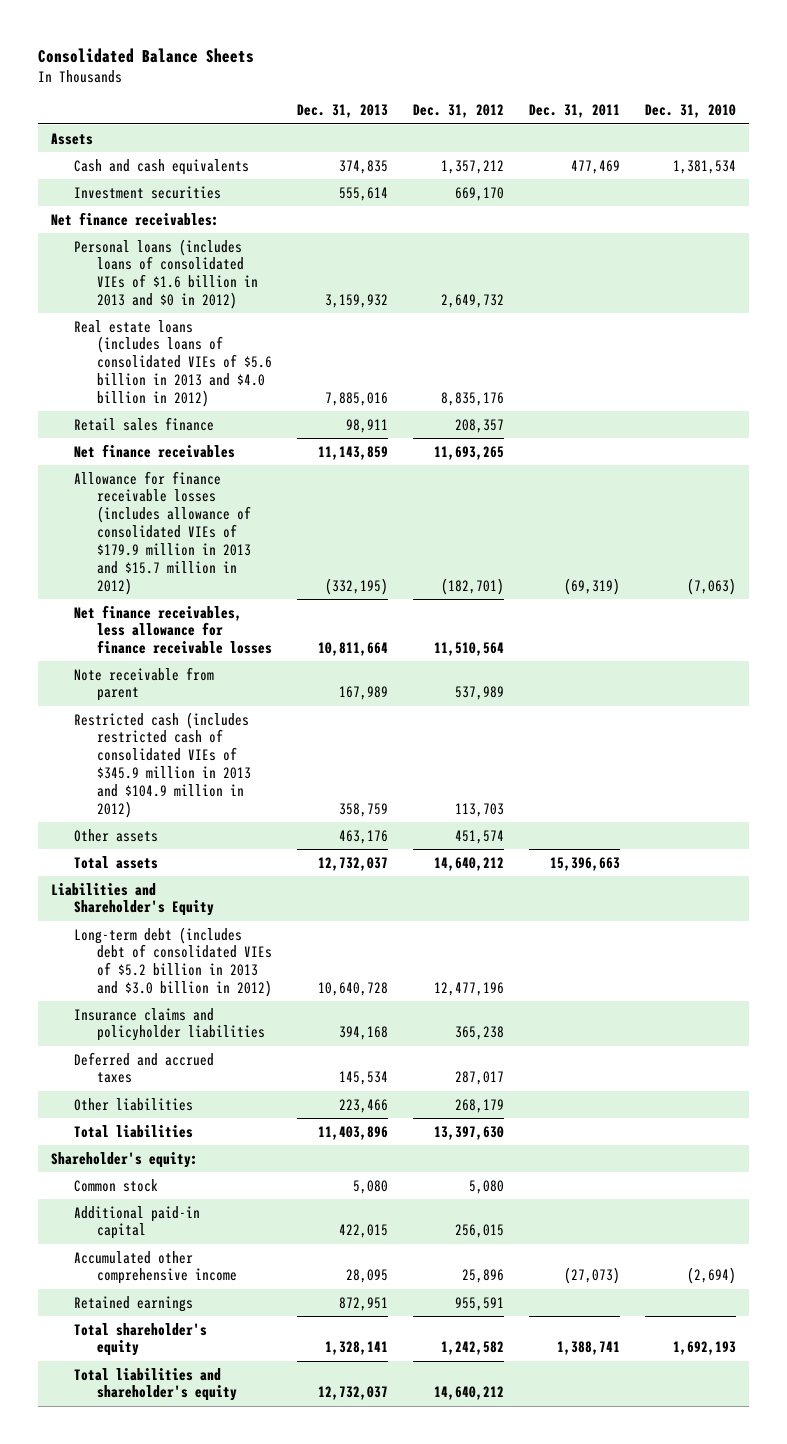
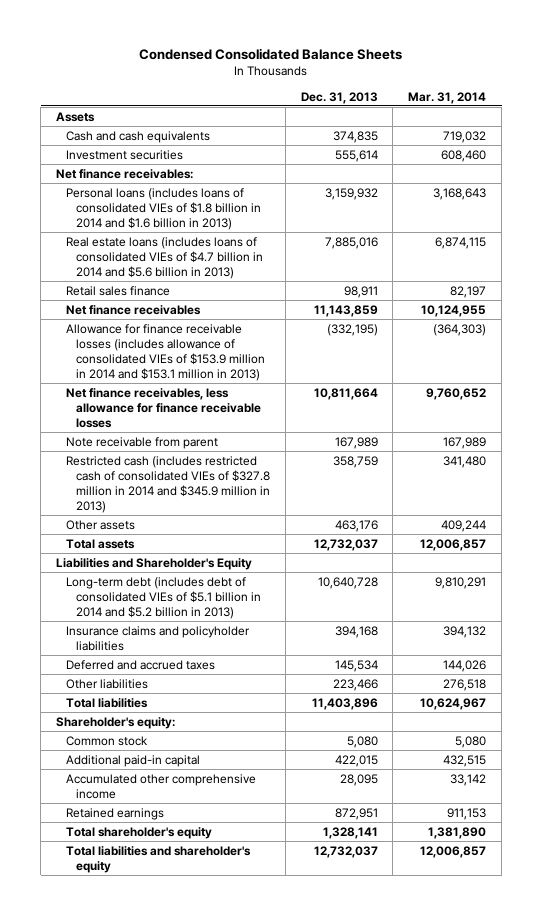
[38,47,255,63] Consolidated Balance Sheets -> [139,48,403,61] Condensed Consolidated Balance Sheets
[413,104,505,119] Dec. 31, 2012 -> none
[529,104,621,119] Dec. 31, 2011 -> none
[645,104,737,119] Dec. 31, 2010 -> none
none -> [408,91,487,104] Mar. 31, 2014
[74,238,259,310] Personal loans (includes loans of consolidated VIEs of $1.6 billion in 2013 and $0 in 2012) -> [66,187,262,230] Personal loans (includes loans of consolidated VIEs of $1.8 billion in 2014 and $1.6 billion in 2013)
[74,319,273,408] Real estate loans (includes loans of consolidated VIEs of $5.6 billion in 2013 and $4.0 billion in 2012) -> [66,236,264,279] Real estate loans (includes loans of consolidated VIEs of $4.7 billion in 2014 and $5.6 billion in 2013)
[74,470,252,595] Allowance for finance receivable losses (includes allowance of consolidated VIEs of $179.9 million in 2013 and $15.7 million in 2012) -> [66,323,266,381] Allowance for finance receivable losses (includes allowance of consolidated VIEs of $153.9 million in 2014 and $153.1 million in 2013)
[74,711,252,818] Restricted cash (includes restricted cash of consolidated VIEs of $345.9 million in 2013 and $104.9 million in 2012) -> [66,455,271,513] Restricted cash (includes restricted cash of consolidated VIEs of $327.8 million in 2014 and $345.9 million in 2013)
[74,926,273,998] Long-term debt (includes debt of consolidated VIEs of $5.2 billion in 2013 and $3.0 billion in 2012) -> [66,576,262,619] Long-term debt (includes debt of consolidated VIEs of $5.1 billion in 2014 and $5.2 billion in 2013)

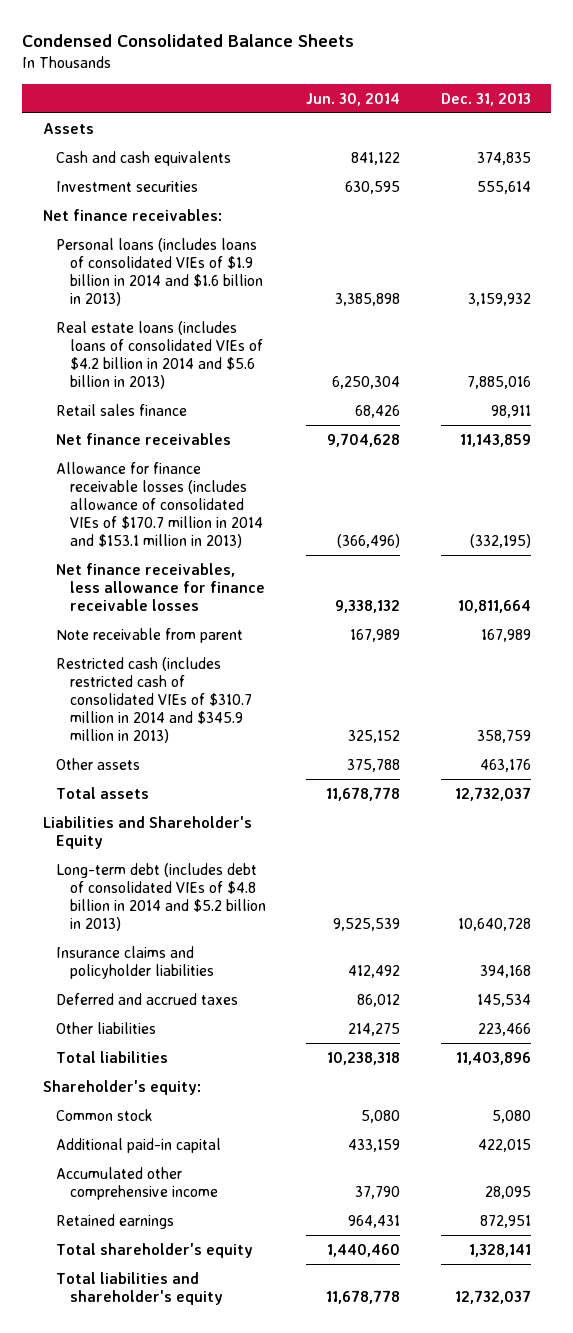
[408,91,487,104] Mar. 31, 2014 -> none
none -> [306,92,401,106] Jun. 30, 2014
[66,187,262,230] Personal loans (includes loans of consolidated VIEs of $1.8 billion in 2014 and $1.6 billion in 2013) -> [56,237,263,307] Personal loans (includes loans of consolidated VIEs of $1.9 billion in 2014 and $1.6 billion in 2013)
[66,236,264,279] Real estate loans (includes loans of consolidated VIEs of $4.7 billion in 2014 and $5.6 billion in 2013) -> [56,320,263,390] Real estate loans (includes loans of consolidated VIEs of $4.2 billion in 2014 and $5.6 billion in 2013)
[66,323,266,381] Allowance for finance receivable losses (includes allowance of consolidated VIEs of $153.9 million in 2014 and $153.1 million in 2013) -> [56,461,263,549] Allowance for finance receivable losses (includes allowance of consolidated VIEs of $170.7 million in 2014 and $153.1 million in 2013)
[66,455,271,513] Restricted cash (includes restricted cash of consolidated VIEs of $327.8 million in 2014 and $345.9 million in 2013) -> [56,656,252,744] Restricted cash (includes restricted cash of consolidated VIEs of $310.7 million in 2014 and $345.9 million in 2013)
[66,576,262,619] Long-term debt (includes debt of consolidated VIEs of $5.1 billion in 2014 and $5.2 billion in 2013) -> [56,862,266,932] Long-term debt (includes debt of consolidated VIEs of $4.8 billion in 2014 and $5.2 billion in 2013)

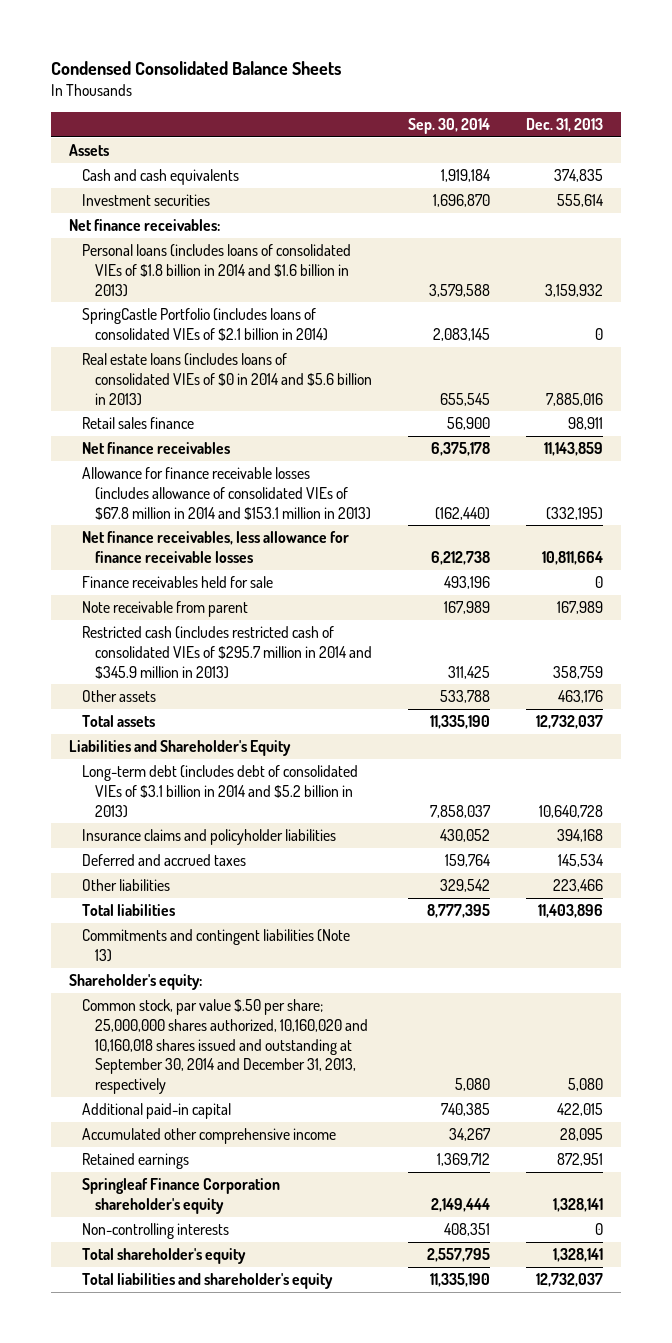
[306,92,401,106] Jun. 30, 2014 -> none
none -> [408,117,491,134] Sep. 30, 2014
[56,237,263,307] Personal loans (includes loans of consolidated VIEs of $1.9 billion in 2014 and $1.6 billion in 2013) -> [81,244,351,297] Personal loans (includes loans of consolidated VIEs of $1.8 billion in 2014 and $1.6 billion in 2013)
none -> [81,308,329,341] SpringCastle Portfolio (includes loans of consolidated VIEs of $2.1 billion in 2014)
[56,320,263,390] Real estate loans (includes loans of consolidated VIEs of $4.2 billion in 2014 and $5.6 billion in 2013) -> [81,353,373,406] Real estate loans (includes loans of consolidated VIEs of $0 in 2014 and $5.6 billion in 2013)
[56,461,263,549] Allowance for finance receivable losses (includes allowance of consolidated VIEs of $170.7 million in 2014 and $153.1 million in 2013) -> [81,467,372,520] Allowance for finance receivable losses (includes allowance of consolidated VIEs of $67.8 million in 2014 and $153.1 million in 2013)
none -> [81,576,273,589] Finance receivables held for sale
[56,656,252,744] Restricted cash (includes restricted cash of consolidated VIEs of $310.7 million in 2014 and $345.9 million in 2013) -> [81,626,373,679] Restricted cash (includes restricted cash of consolidated VIEs of $295.7 million in 2014 and $345.9 million in 2013)
[56,862,266,932] Long-term debt (includes debt of consolidated VIEs of $4.8 billion in 2014 and $5.2 billion in 2013) -> [81,765,358,818] Long-term debt (includes debt of consolidated VIEs of $3.1 billion in 2014 and $5.2 billion in 2013)
none -> [81,929,350,962] Commitments and contingent liabilities (Note 13)
[56,1108,154,1121] Common stock -> [81,999,369,1095] Common stock, par value $.50 per share; 25,000,000 shares authorized, 10,160,020 and 10,160,018 shares issued and outstanding at September 30, 2014 and December 31, 2013, respectively
none -> [81,1178,280,1214] Springleaf Finance Corporation shareholder's equity
none -> [81,1223,229,1240] Non-controlling interests

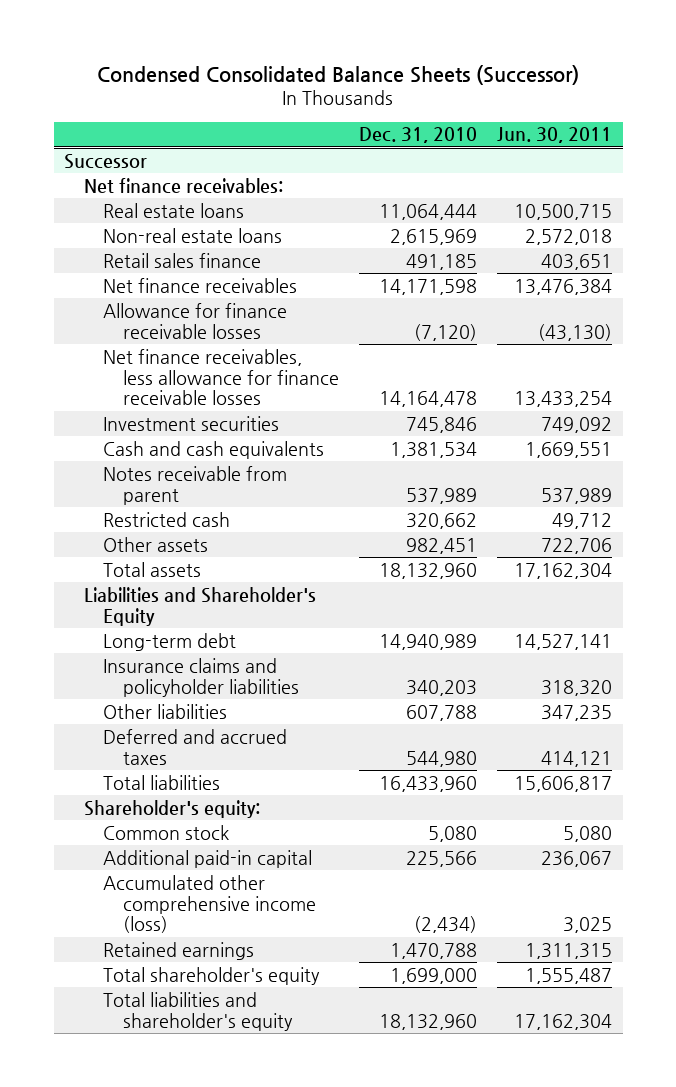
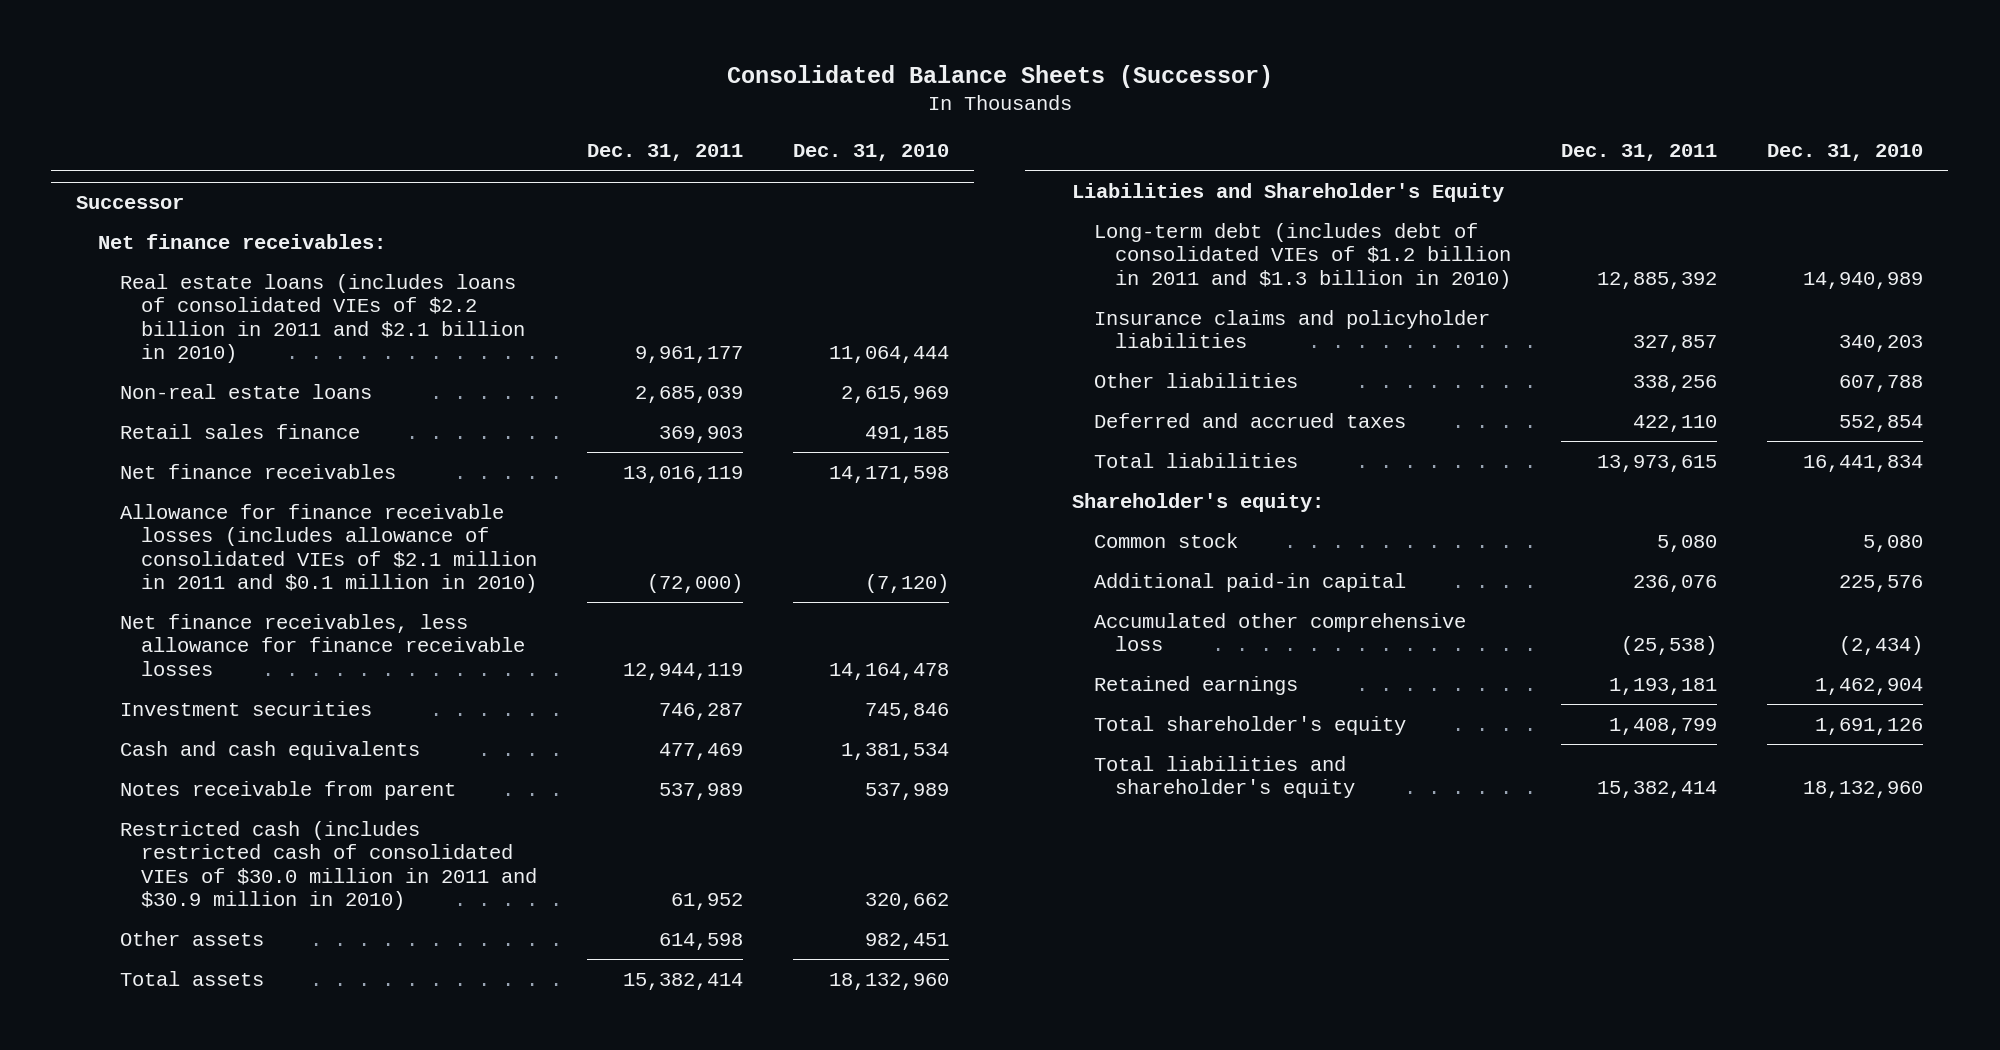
[97,64,580,85] Condensed Consolidated Balance Sheets (Successor) -> [726,64,1273,88] Consolidated Balance Sheets (Successor)
[497,127,613,144] Jun. 30, 2011 -> none
none -> [587,143,744,161] Dec. 31, 2011
[103,202,245,218] Real estate loans -> [119,273,526,364] Real estate loans (includes loans of consolidated VIEs of $2.2 billion in 2011 and $2.1 billion in 2010)
[103,302,288,339] Allowance for finance receivable losses -> [119,503,538,594] Allowance for finance receivable losses (includes allowance of consolidated VIEs of $2.1 million in 2011 and $0.1 million in 2010)
[103,511,231,527] Restricted cash -> [119,820,538,911] Restricted cash (includes restricted cash of consolidated VIEs of $30.0 million in 2011 and $30.9 million in 2010)
[103,632,237,651] Long-term debt -> [1093,222,1512,289] Long-term debt (includes debt of consolidated VIEs of $1.2 billion in 2011 and $1.3 billion in 2010)
[406,750,478,767] 544,980 -> [1839,414,1924,432] 552,854
[379,775,478,792] 16,433,960 -> [1803,454,1924,472] 16,441,834
[406,850,478,867] 225,566 -> [1839,574,1924,592] 225,576
[103,874,317,934] Accumulated other comprehensive income (loss) -> [1093,612,1466,652] Accumulated other comprehensive loss
[390,942,478,959] 1,470,788 -> [1815,677,1924,695] 1,462,904
[390,967,478,984] 1,699,000 -> [1815,717,1924,735] 1,691,126

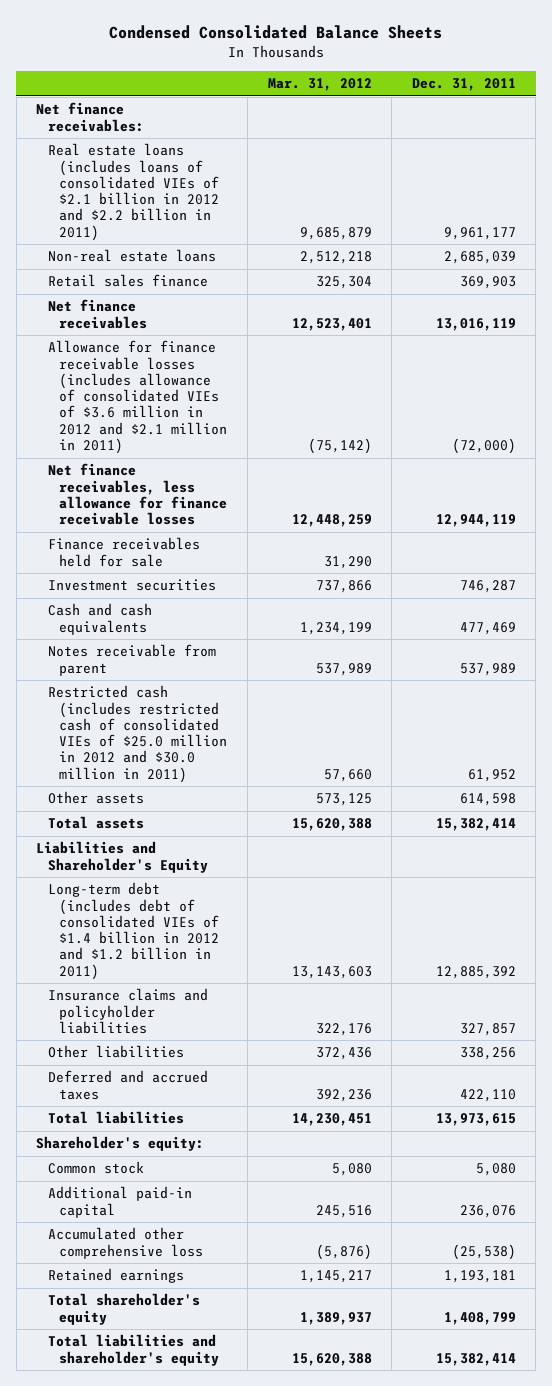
[726,64,1273,88] Consolidated Balance Sheets (Successor) -> [108,24,442,39] Condensed Consolidated Balance Sheets
[793,143,950,161] Dec. 31, 2010 -> none
none -> [267,78,372,92] Mar. 31, 2012
[76,196,185,210] Successor -> none
[119,273,526,364] Real estate loans (includes loans of consolidated VIEs of $2.2 billion in 2011 and $2.1 billion in 2010) -> [47,143,220,241] Real estate loans (includes loans of consolidated VIEs of $2.1 billion in 2012 and $2.2 billion in 2011)
[119,503,538,594] Allowance for finance receivable losses (includes allowance of consolidated VIEs of $2.1 million in 2011 and $0.1 million in 2010) -> [47,340,228,455] Allowance for finance receivable losses (includes allowance of consolidated VIEs of $3.6 million in 2012 and $2.1 million in 2011)
none -> [47,537,200,567] Finance receivables held for sale
[119,820,538,911] Restricted cash (includes restricted cash of consolidated VIEs of $30.0 million in 2011 and $30.9 million in 2010) -> [47,685,228,783] Restricted cash (includes restricted cash of consolidated VIEs of $25.0 million in 2012 and $30.0 million in 2011)
[1093,222,1512,289] Long-term debt (includes debt of consolidated VIEs of $1.2 billion in 2011 and $1.3 billion in 2010) -> [47,882,220,980] Long-term debt (includes debt of consolidated VIEs of $1.4 billion in 2012 and $1.2 billion in 2011)

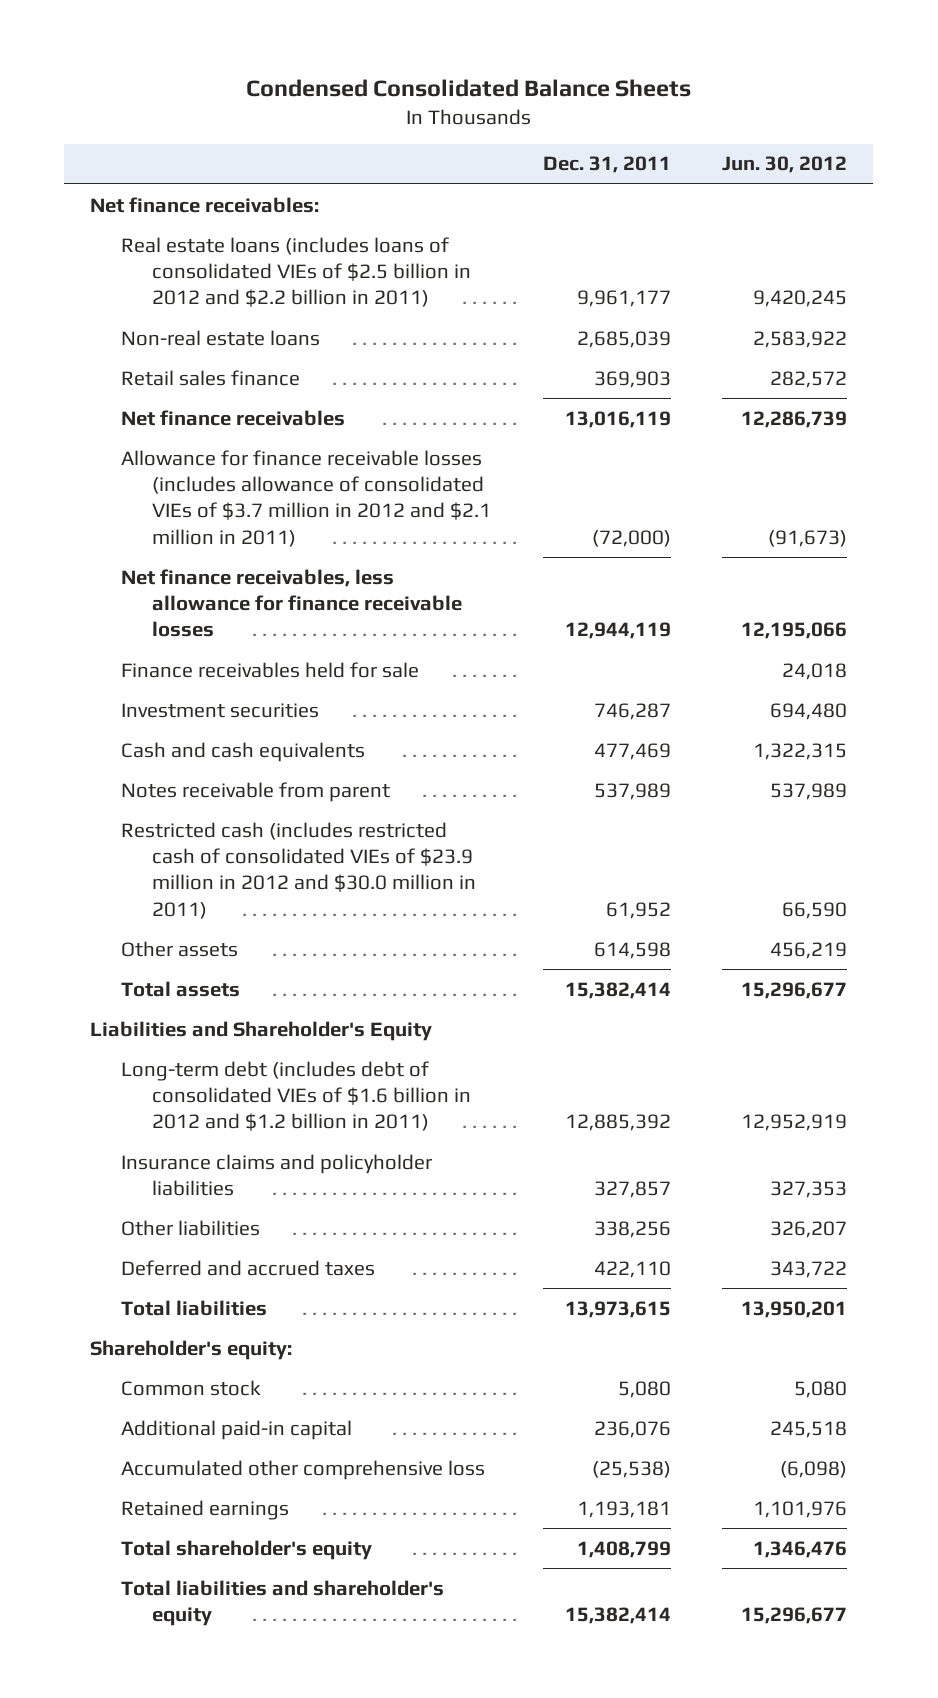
[267,78,372,92] Mar. 31, 2012 -> none
none -> [722,156,848,174] Jun. 30, 2012
[47,143,220,241] Real estate loans (includes loans of consolidated VIEs of $2.1 billion in 2012 and $2.2 billion in 2011) -> [121,236,471,308] Real estate loans (includes loans of consolidated VIEs of $2.5 billion in 2012 and $2.2 billion in 2011)
[47,340,228,455] Allowance for finance receivable losses (includes allowance of consolidated VIEs of $3.6 million in 2012 and $2.1 million in 2011) -> [121,449,491,547] Allowance for finance receivable losses (includes allowance of consolidated VIEs of $3.7 million in 2012 and $2.1 million in 2011)
[47,685,228,783] Restricted cash (includes restricted cash of consolidated VIEs of $25.0 million in 2012 and $30.0 million in 2011) -> [121,821,476,919] Restricted cash (includes restricted cash of consolidated VIEs of $23.9 million in 2012 and $30.0 million in 2011)
[47,882,220,980] Long-term debt (includes debt of consolidated VIEs of $1.4 billion in 2012 and $1.2 billion in 2011) -> [121,1060,471,1132] Long-term debt (includes debt of consolidated VIEs of $1.6 billion in 2012 and $1.2 billion in 2011)

